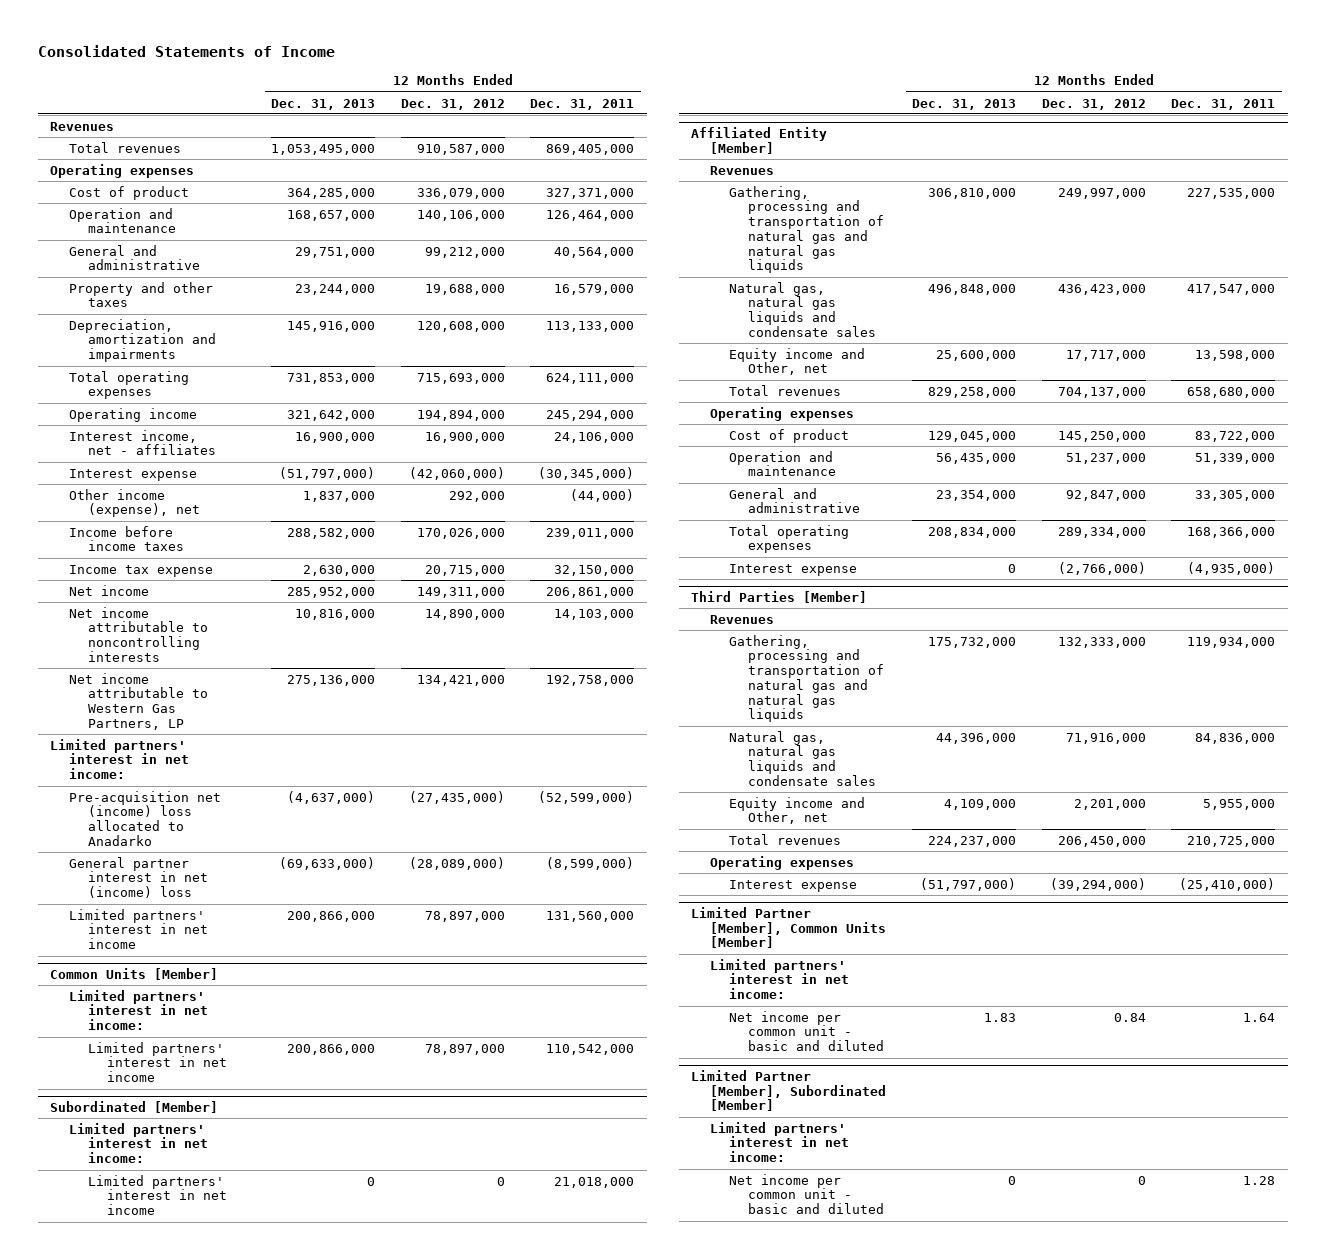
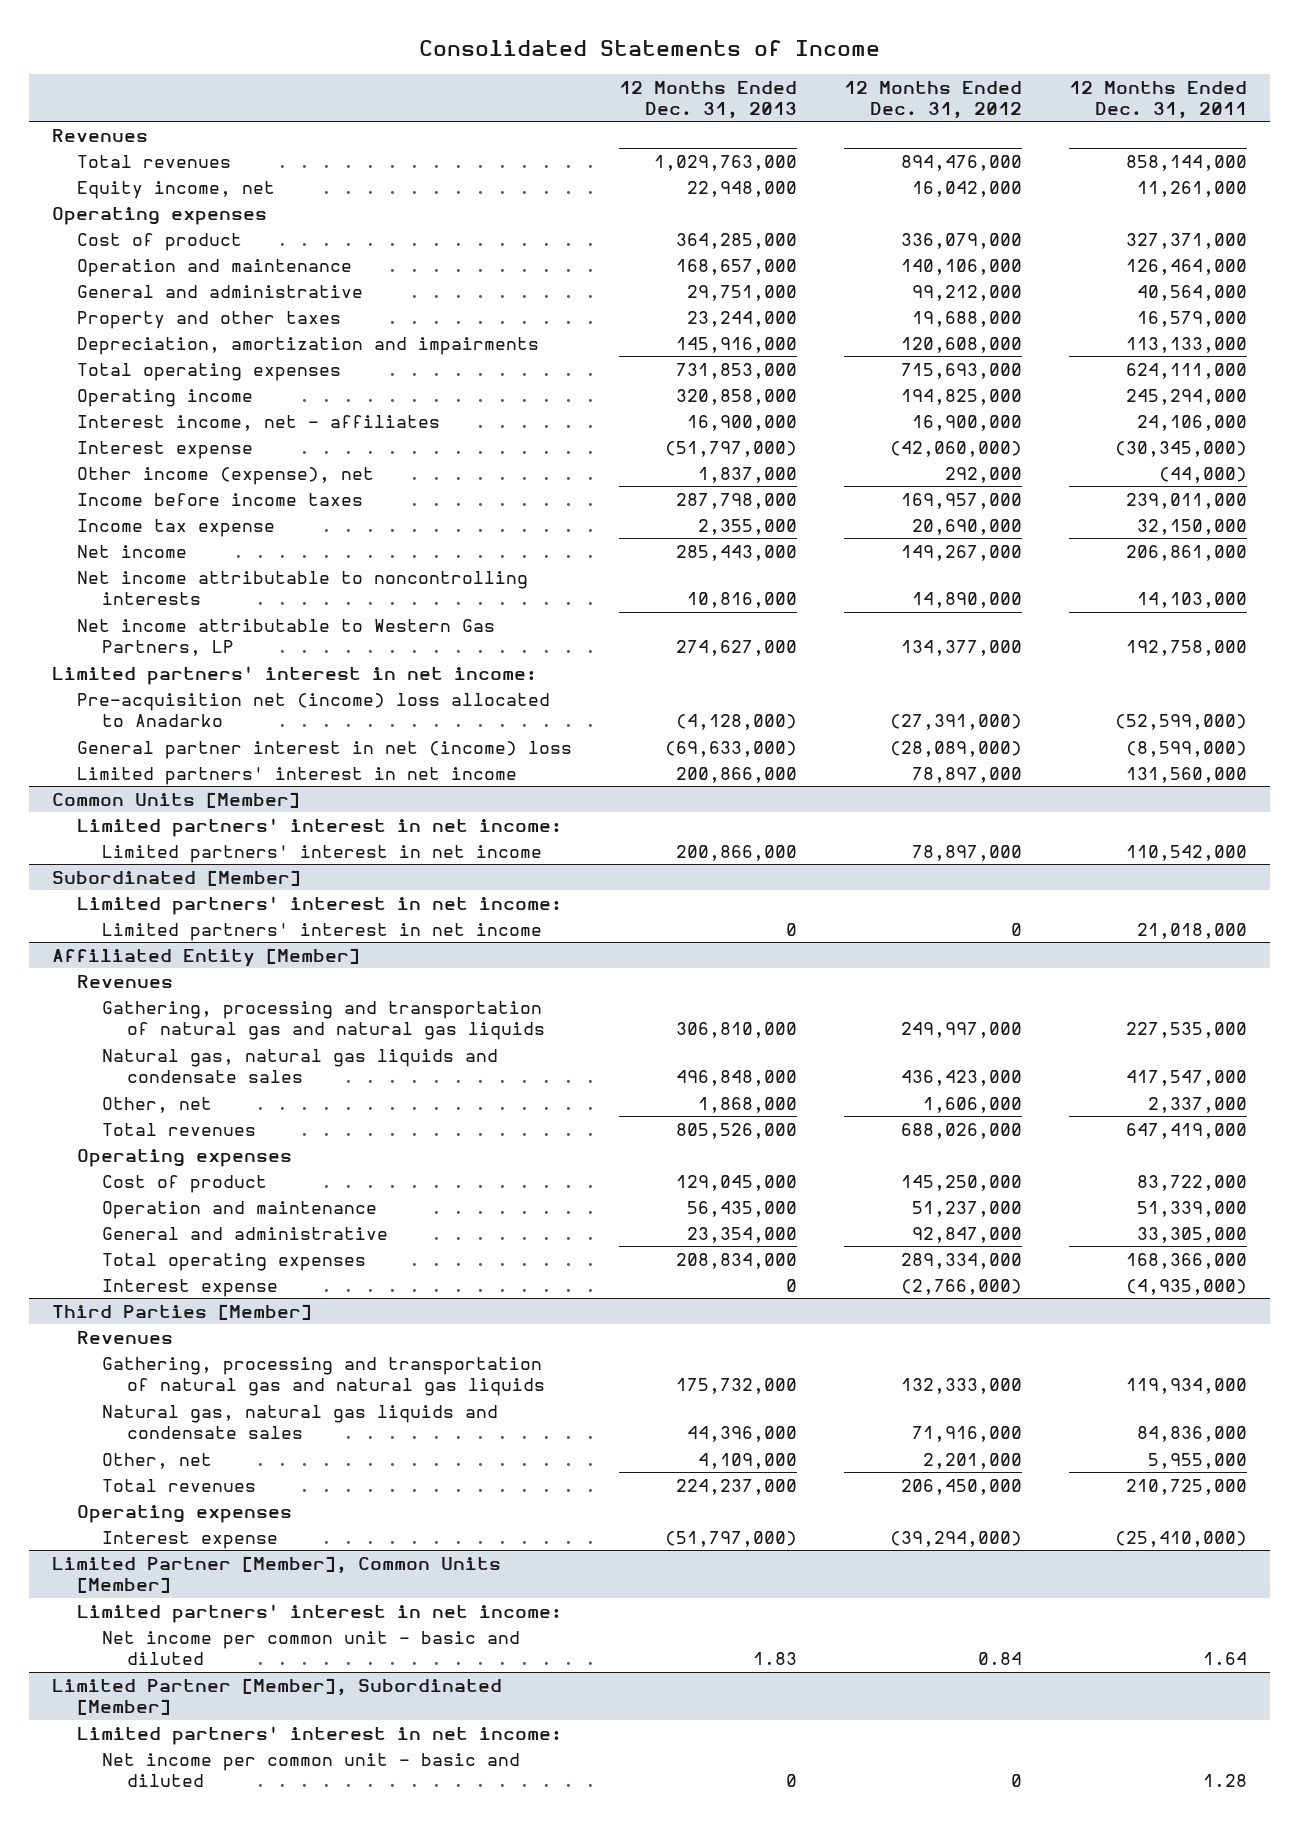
[270,143,375,155] 1,053,495,000 -> [654,154,798,171] 1,029,763,000
[416,143,505,155] 910,587,000 -> [901,154,1023,171] 894,476,000
[546,143,635,155] 869,405,000 -> [1126,154,1248,171] 858,144,000
none -> [77,180,276,199] Equity income, net
[286,409,375,421] 321,642,000 -> [676,388,798,405] 320,858,000
[416,409,505,421] 194,894,000 -> [901,388,1023,405] 194,825,000
[286,527,375,539] 288,582,000 -> [676,492,798,509] 287,798,000
[416,527,505,539] 170,026,000 -> [901,492,1023,509] 169,957,000
[302,564,375,576] 2,630,000 -> [698,518,798,535] 2,355,000
[424,564,505,576] 20,715,000 -> [912,518,1023,535] 20,690,000
[286,586,375,598] 285,952,000 -> [676,544,798,561] 285,443,000
[416,586,505,598] 149,311,000 -> [901,544,1023,561] 149,267,000
[286,674,375,686] 275,136,000 -> [676,640,798,657] 274,627,000
[416,674,505,686] 134,421,000 -> [901,640,1023,657] 134,377,000
[286,790,375,804] (4,637,000) -> [676,714,798,731] (4,128,000)
[408,790,505,804] (27,435,000) -> [890,714,1023,731] (27,391,000)
[729,347,866,376] Equity income and Other, net -> [102,1096,213,1113] Other, net
[936,349,1017,361] 25,600,000 -> [698,1096,798,1113] 1,868,000
[1065,349,1146,361] 17,717,000 -> [923,1096,1023,1113] 1,606,000
[1195,349,1276,361] 13,598,000 -> [1148,1096,1248,1113] 2,337,000
[928,386,1017,398] 829,258,000 -> [676,1122,798,1139] 805,526,000
[1057,386,1146,398] 704,137,000 -> [901,1122,1023,1139] 688,026,000
[1187,386,1276,398] 658,680,000 -> [1126,1122,1248,1139] 647,419,000
[729,796,866,825] Equity income and Other, net -> [102,1452,213,1469] Other, net

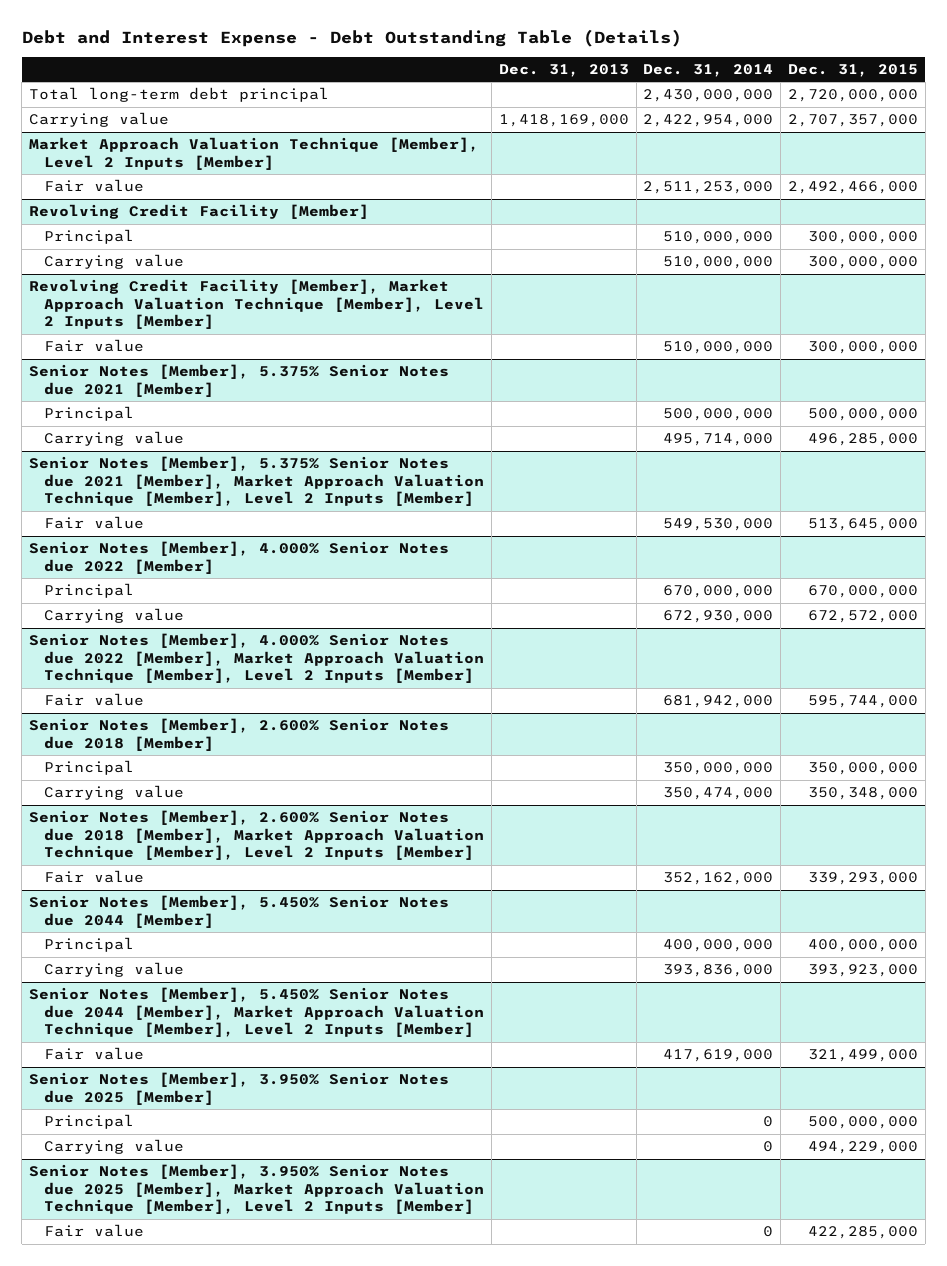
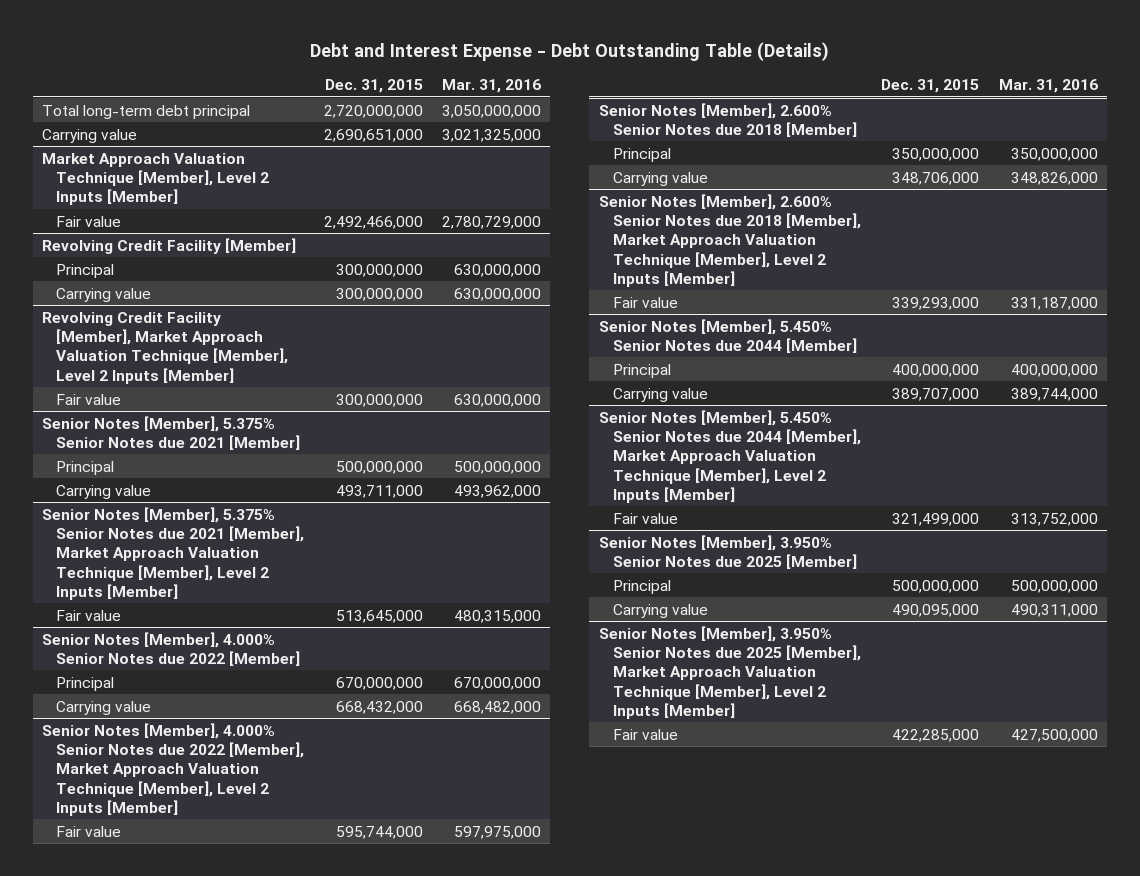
[498,63,629,77] Dec. 31, 2013 -> none
[643,63,774,77] Dec. 31, 2014 -> none
none -> [441,79,541,94] Mar. 31, 2016
[788,114,919,128] 2,707,357,000 -> [323,128,423,142] 2,690,651,000
[808,433,919,447] 496,285,000 -> [335,484,423,498] 493,711,000
[808,610,919,624] 672,572,000 -> [335,700,423,714] 668,432,000
[808,787,919,801] 350,348,000 -> [892,171,980,185] 348,706,000
[808,964,919,978] 393,923,000 -> [892,387,980,401] 389,707,000
[808,1141,919,1155] 494,229,000 -> [892,603,980,617] 490,095,000

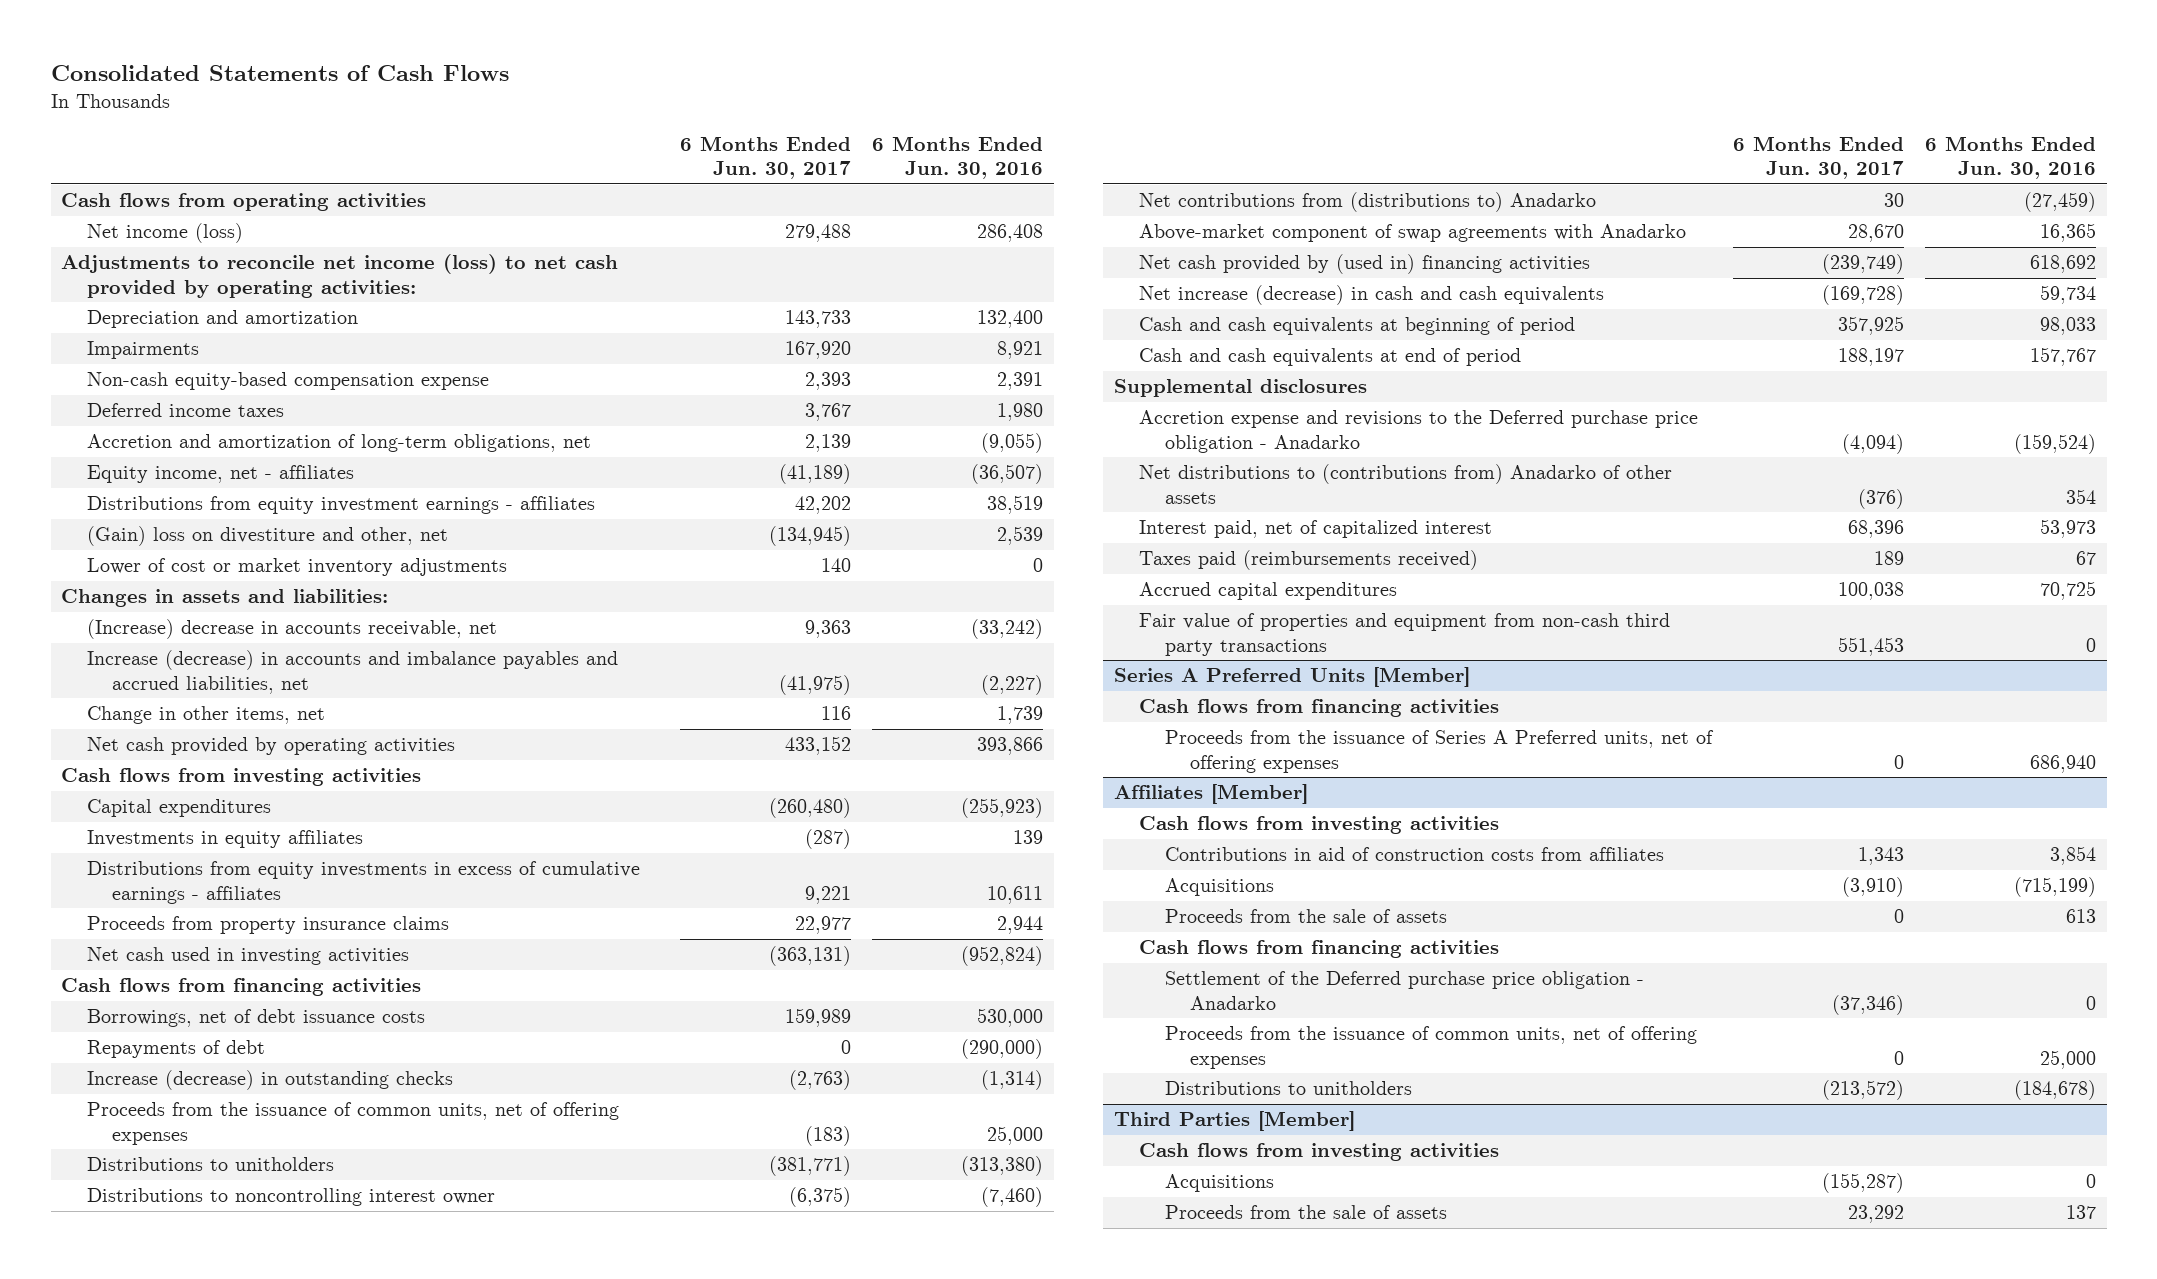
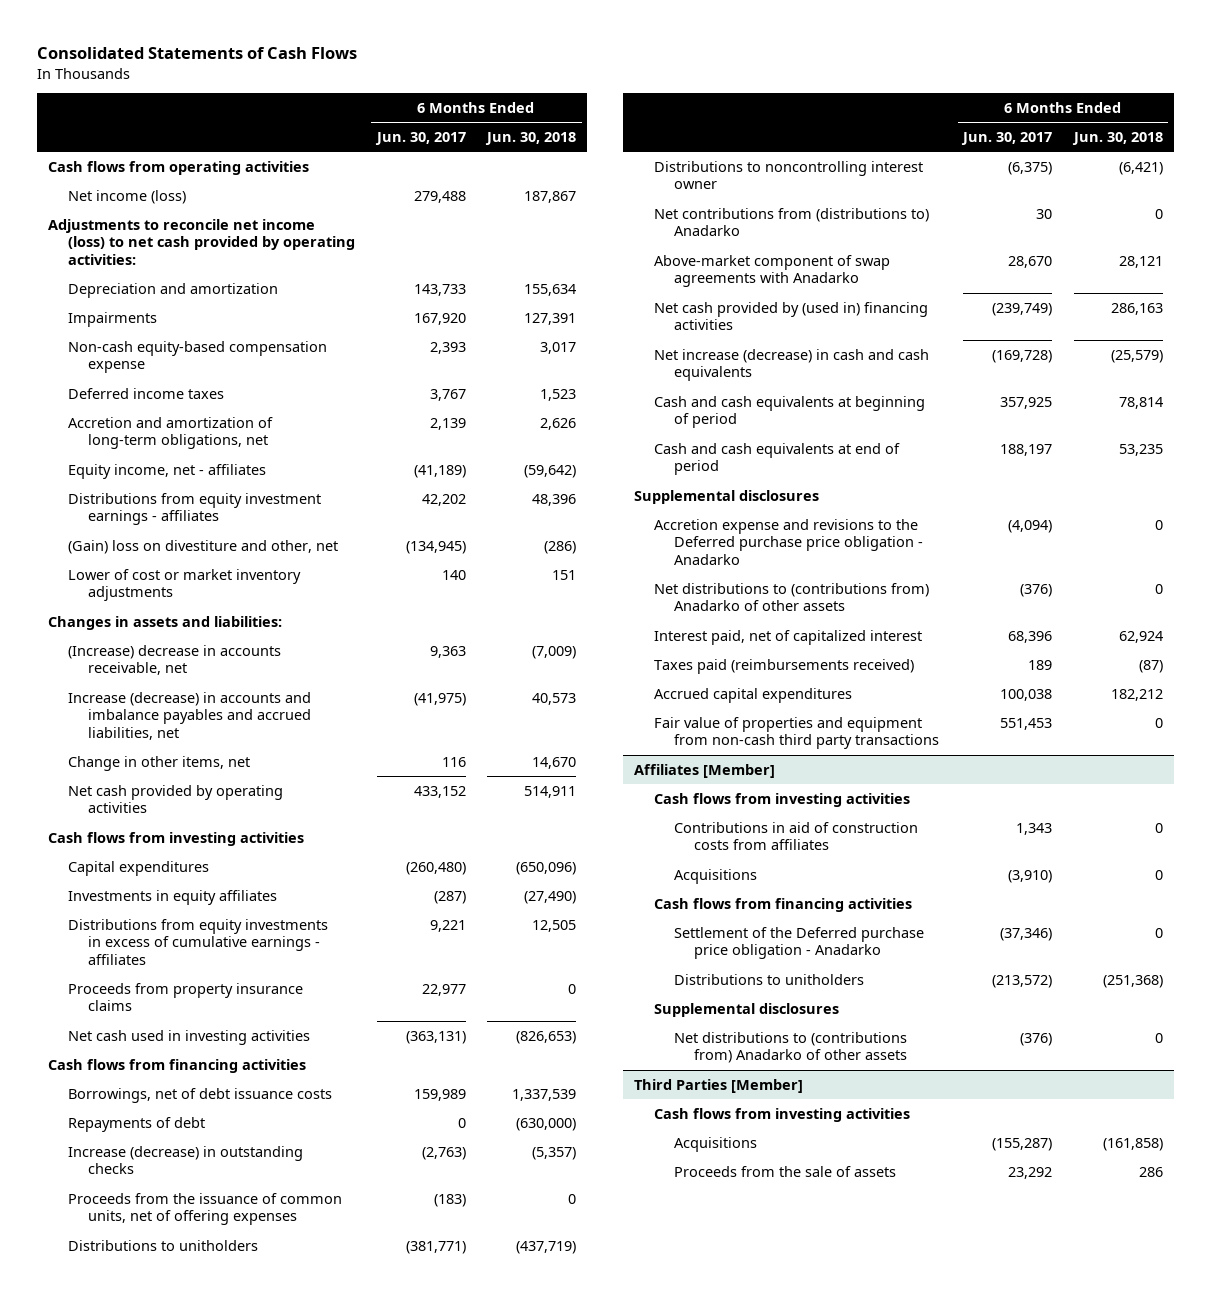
[872,135,1044,179] 6 Months Ended Jun. 30, 2016 -> none
none -> [485,132,577,146] Jun. 30, 2018
[1113,667,1470,688] Series A Preferred Units [Member] -> none
[1139,699,1500,718] Cash flows from financing activities -> none
[1164,730,1714,773] Proceeds from the issuance of Series A Preferred units, net of offering expenses -> none
[1164,909,1447,924] Proceeds from the sale of assets -> none
[1164,1026,1697,1069] Proceeds from the issuance of common units, net of offering expenses -> none
none -> [654,1002,840,1017] Supplemental disclosures
none -> [674,1031,908,1064] Net distributions to (contributions from) Anadarko of other assets

